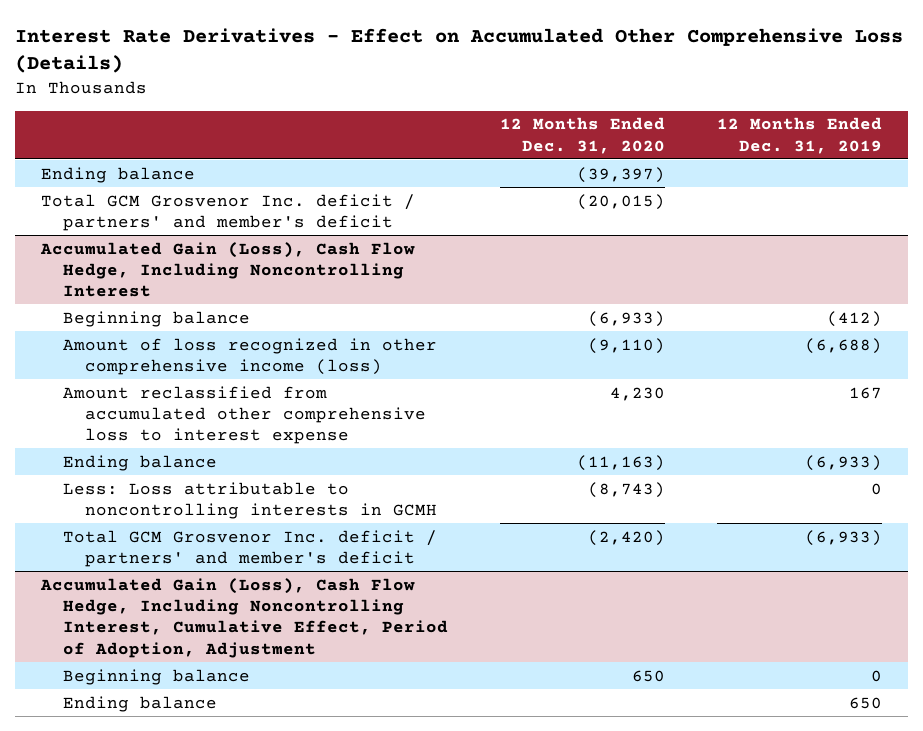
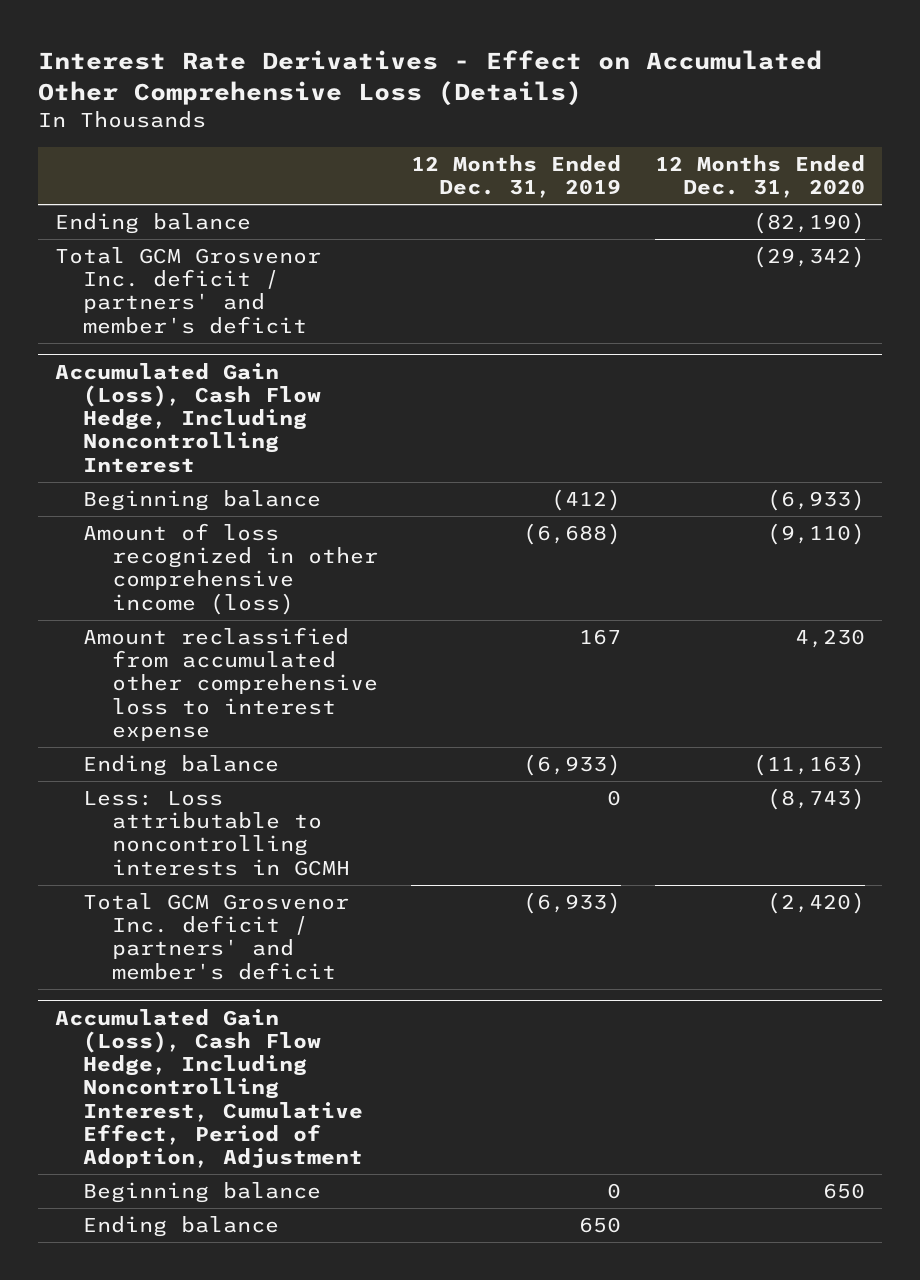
[576,166,665,183] (39,397) -> [752,211,865,234] (82,190)
[576,193,665,210] (20,015) -> [752,245,865,268] (29,342)

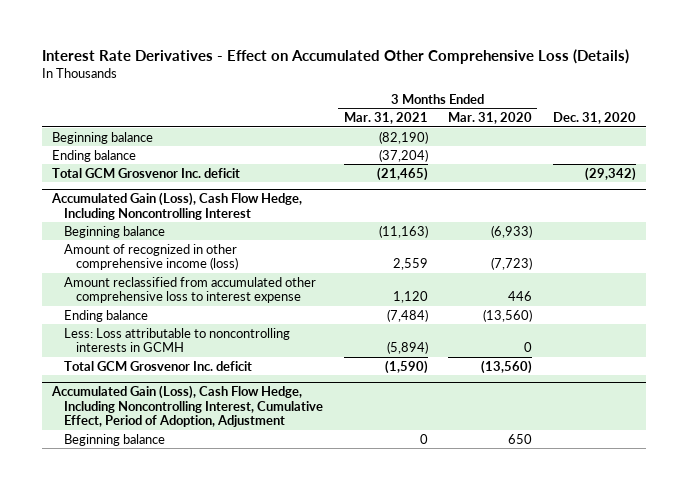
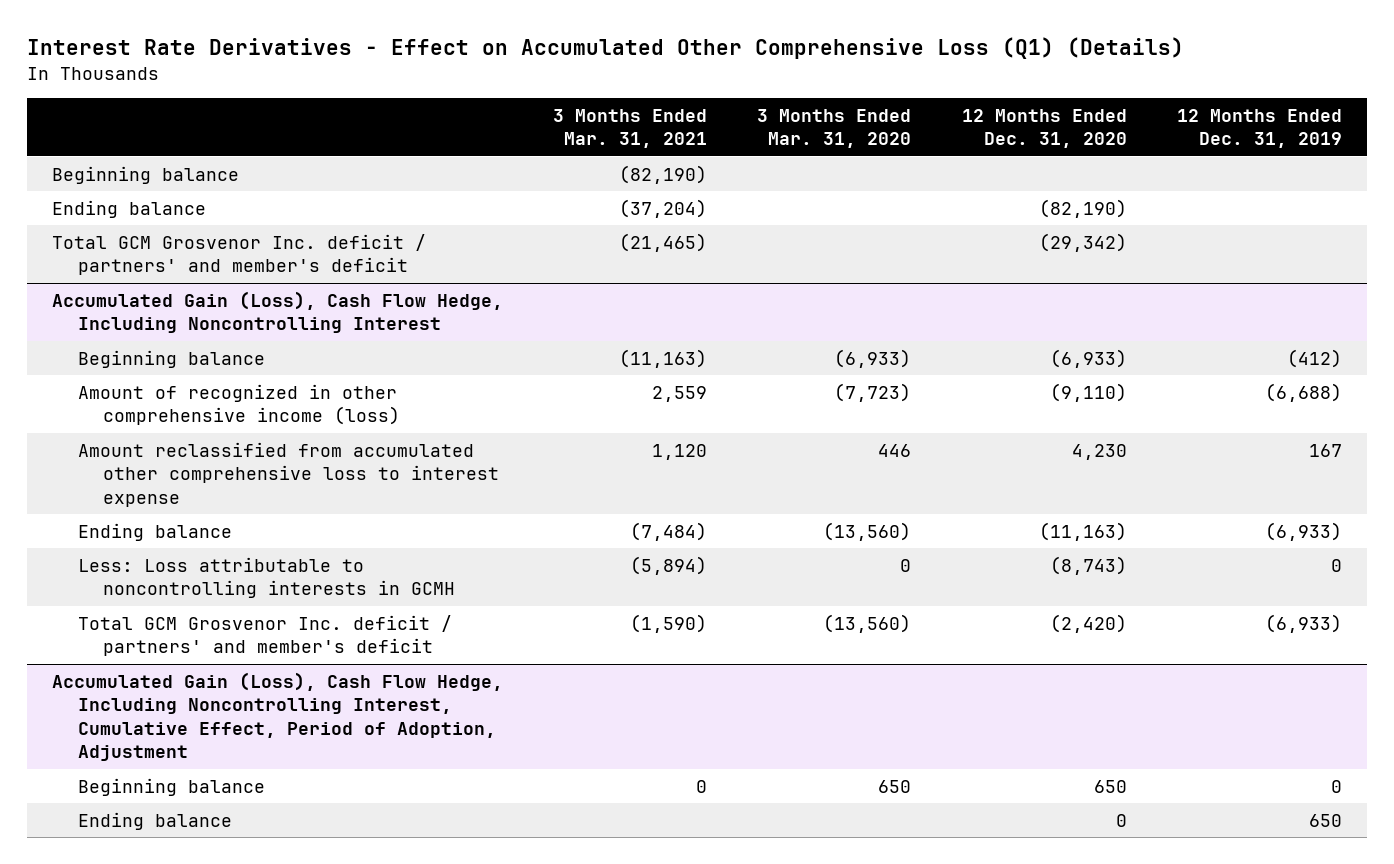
[41,49,629,65] Interest Rate Derivatives - Effect on Accumulated Other Comprehensive Loss (Details) -> [26,37,1184,60] Interest Rate Derivatives - Effect on Accumulated Other Comprehensive Loss (Q1) (Details)
[552,112,636,125] Dec. 31, 2020 -> none
none -> [961,108,1127,149] 12 Months Ended Dec. 31, 2020
none -> [1176,108,1342,149] 12 Months Ended Dec. 31, 2019
[52,167,241,178] Total GCM Grosvenor Inc. deficit -> [52,233,427,276] Total GCM Grosvenor Inc. deficit / partners' and member's deficit
[64,360,253,371] Total GCM Grosvenor Inc. deficit -> [77,614,452,657] Total GCM Grosvenor Inc. deficit / partners' and member's deficit
none -> [77,811,232,830] Ending balance

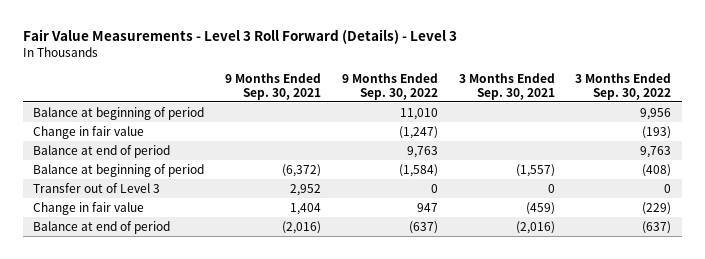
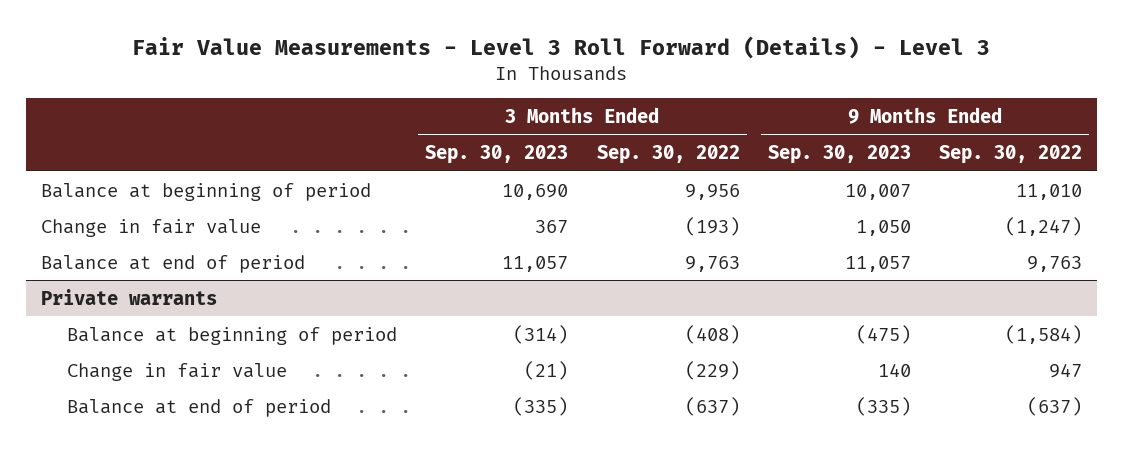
[224,72,321,100] 9 Months Ended Sep. 30, 2021 -> none
[458,72,555,100] 3 Months Ended Sep. 30, 2021 -> none
none -> [425,144,569,164] Sep. 30, 2023
none -> [767,144,911,164] Sep. 30, 2023
none -> [40,288,217,305] Private warrants
[33,182,161,193] Transfer out of Level 3 -> none

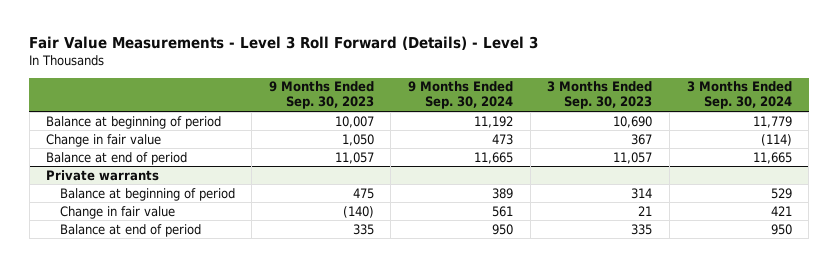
[596,144,740,164] Sep. 30, 2022 -> none
[939,144,1083,164] Sep. 30, 2022 -> none
none -> [408,81,514,110] 9 Months Ended Sep. 30, 2024
none -> [686,81,792,110] 3 Months Ended Sep. 30, 2024
[513,324,569,344] (314) -> [631,187,653,199] 314
[855,324,911,344] (475) -> [352,187,374,199] 475
[524,360,569,380] (21) -> [638,205,653,216] 21
[877,362,911,377] 140 -> [342,205,374,218] (140)
[513,396,569,416] (335) -> [631,223,653,235] 335
[855,396,911,416] (335) -> [352,223,374,235] 335

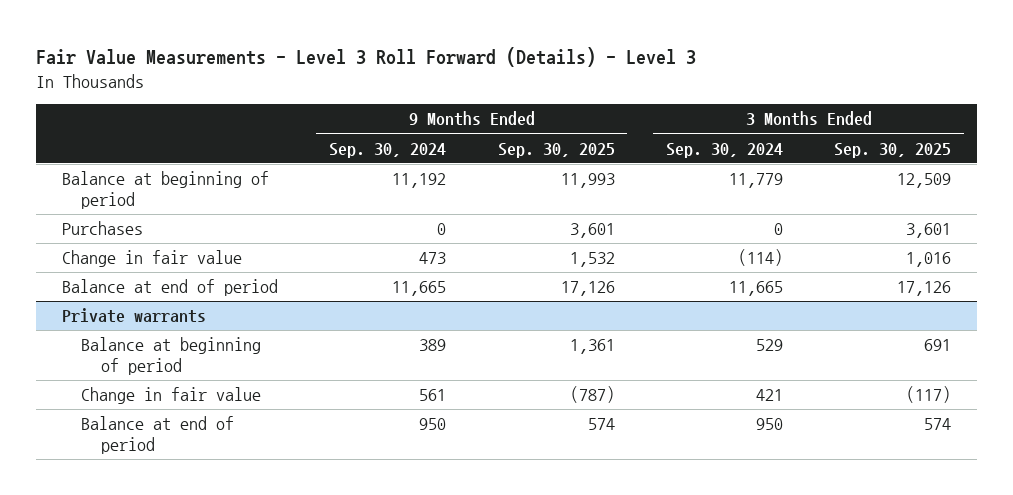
[268,81,374,110] 9 Months Ended Sep. 30, 2023 -> none
[547,81,653,110] 3 Months Ended Sep. 30, 2023 -> none
none -> [497,142,615,158] Sep. 30, 2025
none -> [834,142,952,158] Sep. 30, 2025
none -> [61,221,143,236] Purchases

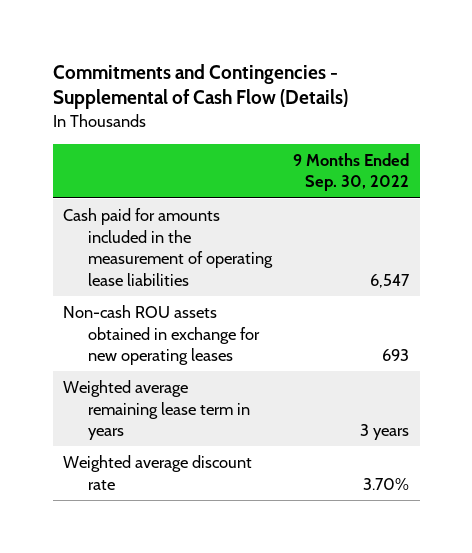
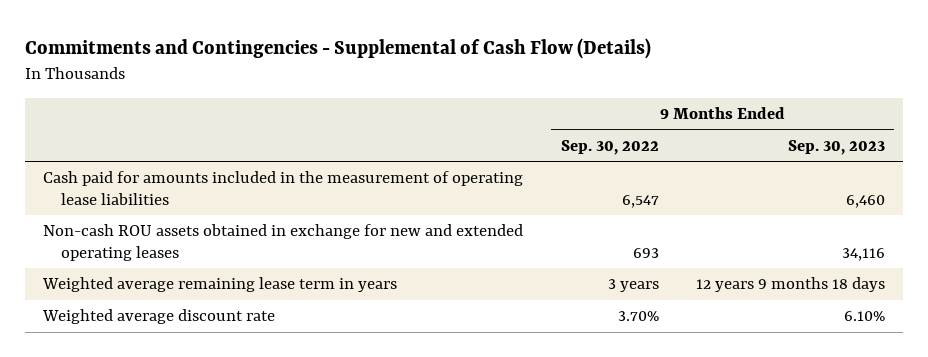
none -> [787,139,885,155] Sep. 30, 2023
[63,304,260,366] Non-cash ROU assets obtained in exchange for new operating leases -> [43,224,524,261] Non-cash ROU assets obtained in exchange for new and extended operating leases

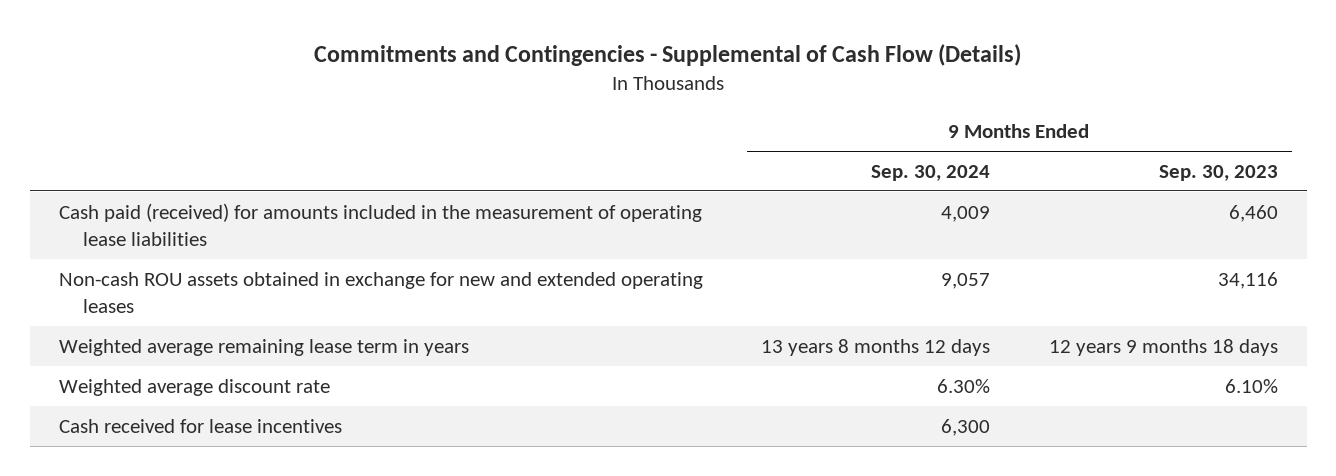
[560,139,659,155] Sep. 30, 2022 -> none
none -> [871,164,991,181] Sep. 30, 2024
[43,171,524,205] Cash paid for amounts included in the measurement of operating lease liabilities -> [58,202,702,246] Cash paid (received) for amounts included in the measurement of operating lease liabilities
none -> [58,418,342,433] Cash received for lease incentives

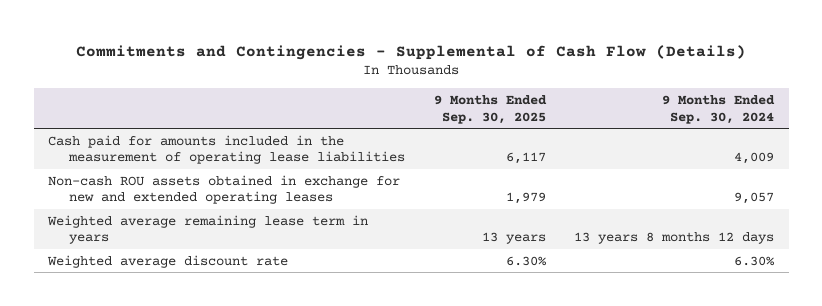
[1158,164,1278,181] Sep. 30, 2023 -> none
none -> [433,95,547,124] 9 Months Ended Sep. 30, 2025
[58,202,702,246] Cash paid (received) for amounts included in the measurement of operating lease liabilities -> [48,134,405,165] Cash paid for amounts included in the measurement of operating lease liabilities
[58,418,342,433] Cash received for lease incentives -> none

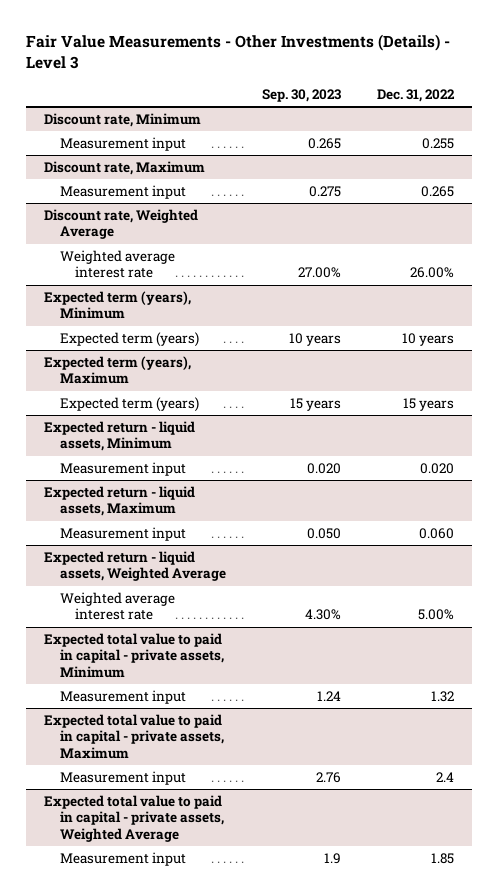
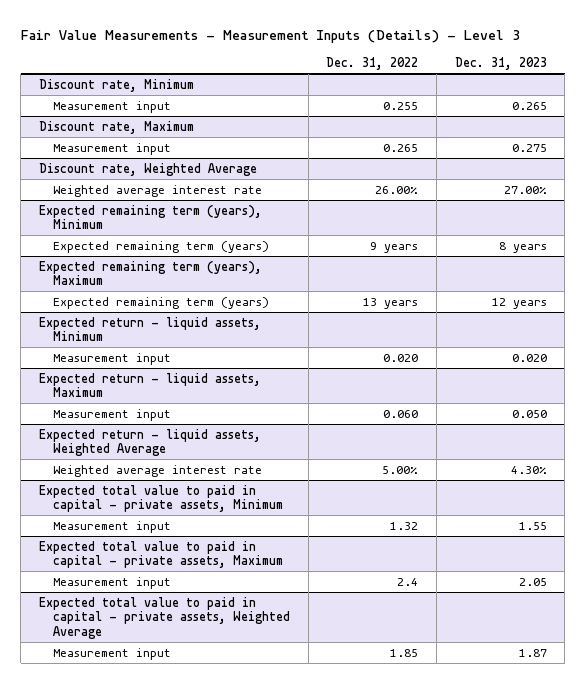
[25,34,450,70] Fair Value Measurements - Other Investments (Details) - Level 3 -> [20,29,520,43] Fair Value Measurements - Measurement Inputs (Details) - Level 3
[261,89,341,103] Sep. 30, 2023 -> none
none -> [454,56,547,70] Dec. 31, 2023
[44,291,192,320] Expected term (years), Minimum -> [38,204,262,230] Expected remaining term (years), Minimum
[59,332,199,348] Expected term (years) -> [52,240,269,253] Expected remaining term (years)
[401,333,454,347] 10 years -> [370,241,419,253] 9 years
[44,356,192,385] Expected term (years), Maximum -> [38,260,262,286] Expected remaining term (years), Maximum
[59,397,199,413] Expected term (years) -> [52,296,269,309] Expected remaining term (years)
[402,398,454,412] 15 years -> [363,297,419,309] 13 years

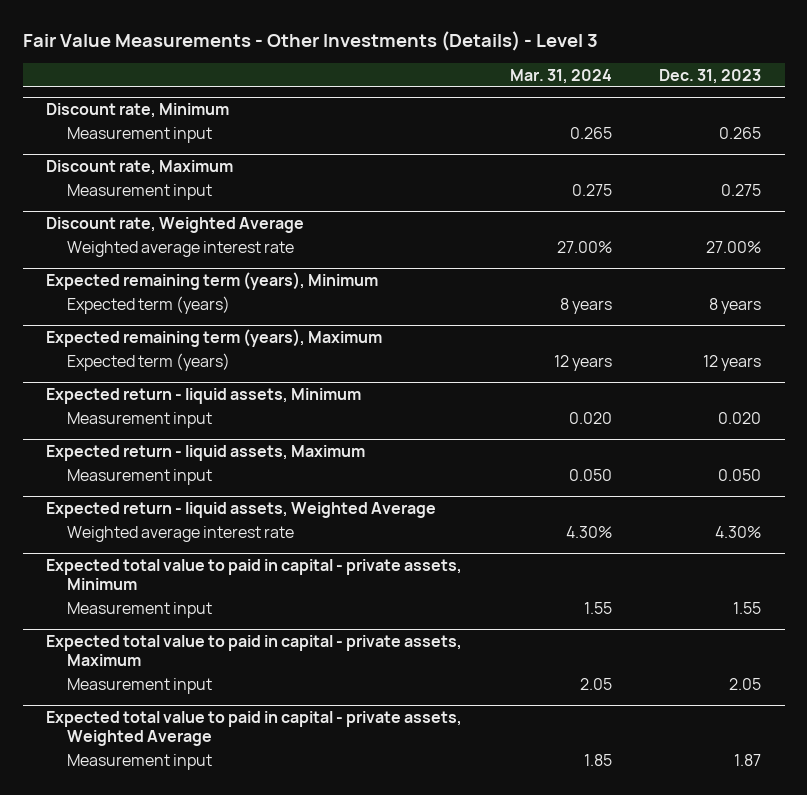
[20,29,520,43] Fair Value Measurements - Measurement Inputs (Details) - Level 3 -> [22,31,598,52] Fair Value Measurements - Other Investments (Details) - Level 3
[326,56,419,70] Dec. 31, 2022 -> none
none -> [509,68,612,84] Mar. 31, 2024
[52,240,269,253] Expected remaining term (years) -> [66,295,230,314] Expected term (years)
[52,296,269,309] Expected remaining term (years) -> [66,352,230,371] Expected term (years)

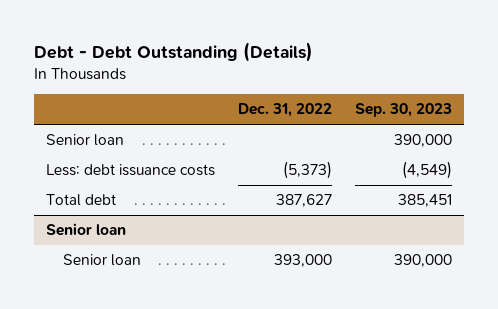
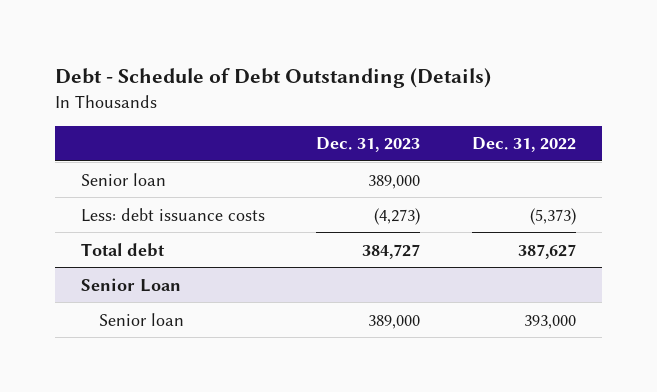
[34,41,314,62] Debt - Debt Outstanding (Details) -> [54,67,491,88] Debt - Schedule of Debt Outstanding (Details)
[355,103,453,118] Sep. 30, 2023 -> none
none -> [316,137,421,153] Dec. 31, 2023
[45,223,126,237] Senior loan -> [80,277,181,292] Senior Loan

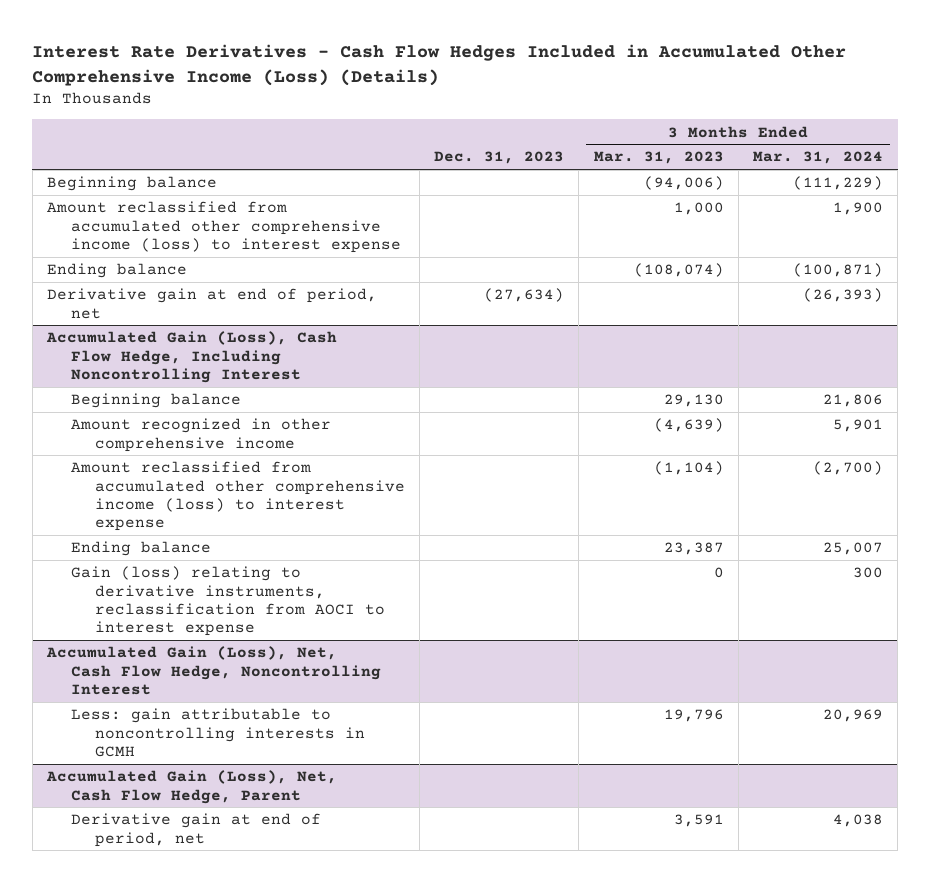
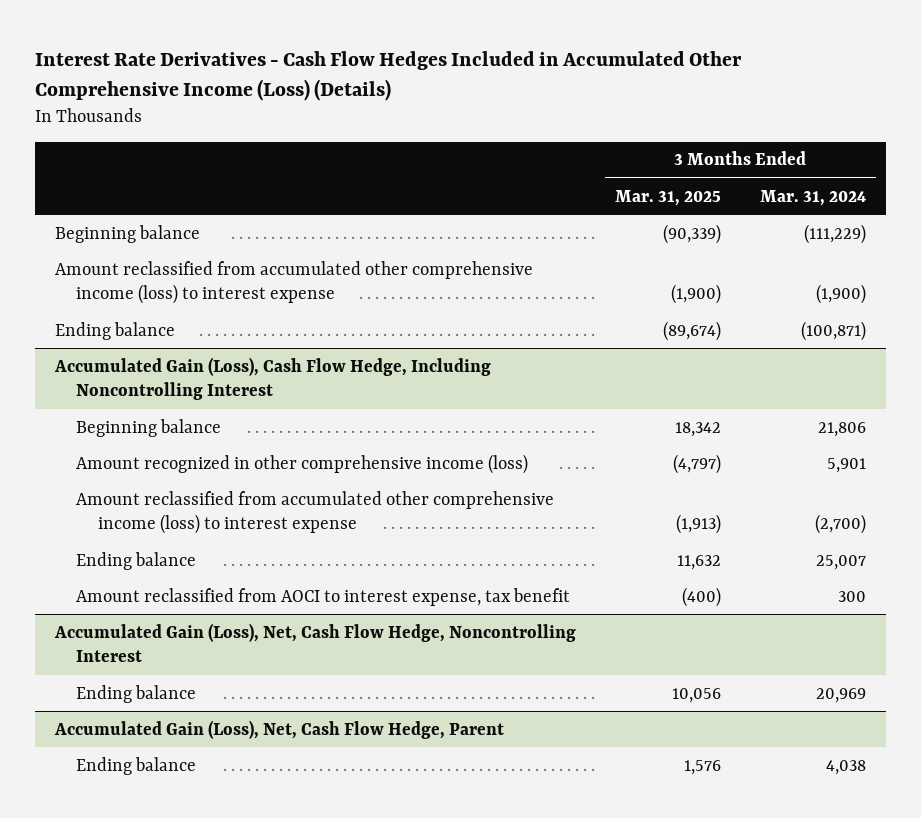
[434,151,565,165] Dec. 31, 2023 -> none
[593,151,724,165] Mar. 31, 2023 -> none
none -> [614,189,721,206] Mar. 31, 2025
[833,202,884,216] 1,900 -> [815,284,866,305] (1,900)
[47,288,378,319] Derivative gain at end of period, net -> none
[70,418,331,452] Amount recognized in other comprehensive income -> [76,453,529,474] Amount recognized in other comprehensive income (loss)
[70,566,385,637] Gain (loss) relating to derivative instruments, reclassification from AOCI to interest expense -> [76,587,571,606] Amount reclassified from AOCI to interest expense, tax benefit
[70,708,365,757] Less: gain attributable to noncontrolling interests in GCMH -> [76,684,197,703] Ending balance
[70,813,321,847] Derivative gain at end of period, net -> [76,756,197,775] Ending balance

